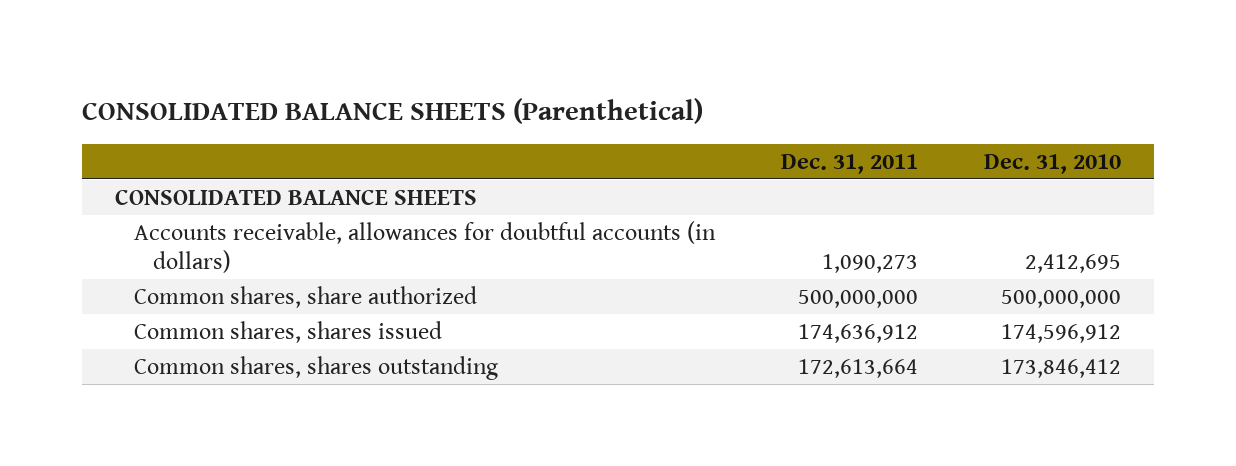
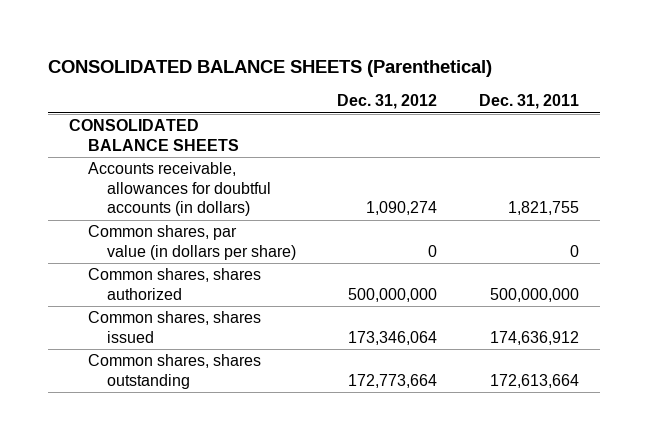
[983,153,1121,174] Dec. 31, 2010 -> none
none -> [337,94,438,110] Dec. 31, 2012
[821,254,918,274] 1,090,273 -> [507,201,579,216] 1,821,755
none -> [87,225,296,260] Common shares, par value (in dollars per share)
[134,286,478,309] Common shares, share authorized -> [87,268,261,300] Common shares, shares authorized

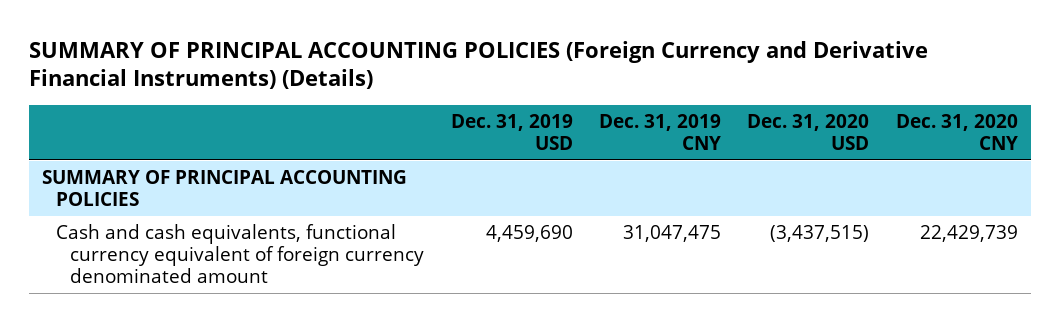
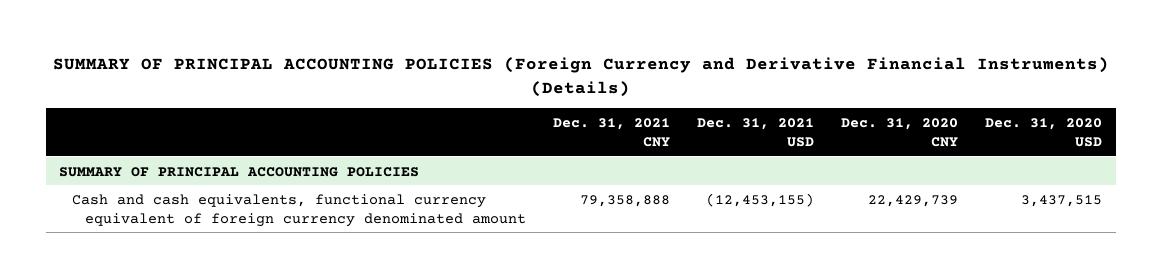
[450,113,573,150] Dec. 31, 2019 USD -> none
[598,113,721,150] Dec. 31, 2019 CNY -> none
none -> [553,117,671,147] Dec. 31, 2021 CNY
none -> [697,117,815,147] Dec. 31, 2021 USD
[770,224,870,242] (3,437,515) -> [1021,194,1103,207] 3,437,515

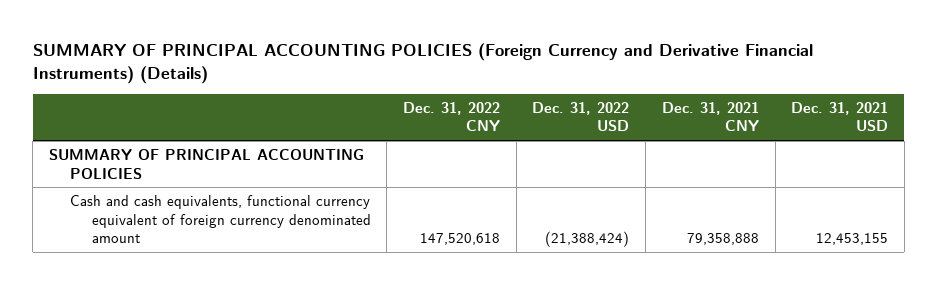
[841,117,959,147] Dec. 31, 2020 CNY -> none
[985,117,1103,147] Dec. 31, 2020 USD -> none
none -> [402,101,500,132] Dec. 31, 2022 CNY
none -> [532,101,630,132] Dec. 31, 2022 USD
[706,192,815,207] (12,453,155) -> [816,233,889,246] 12,453,155

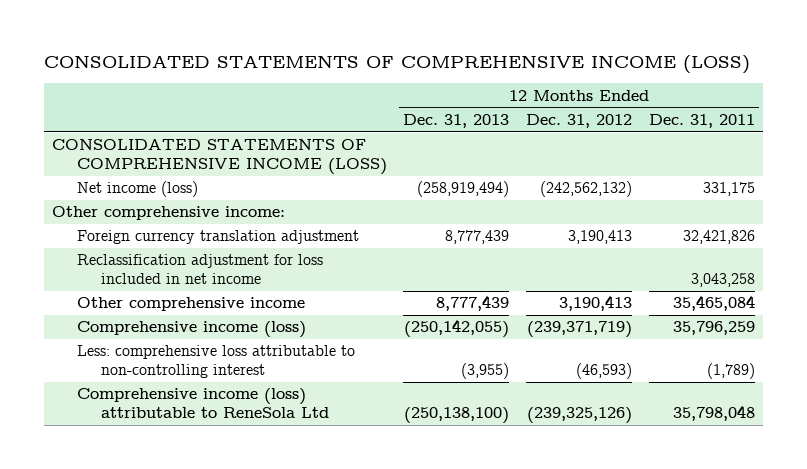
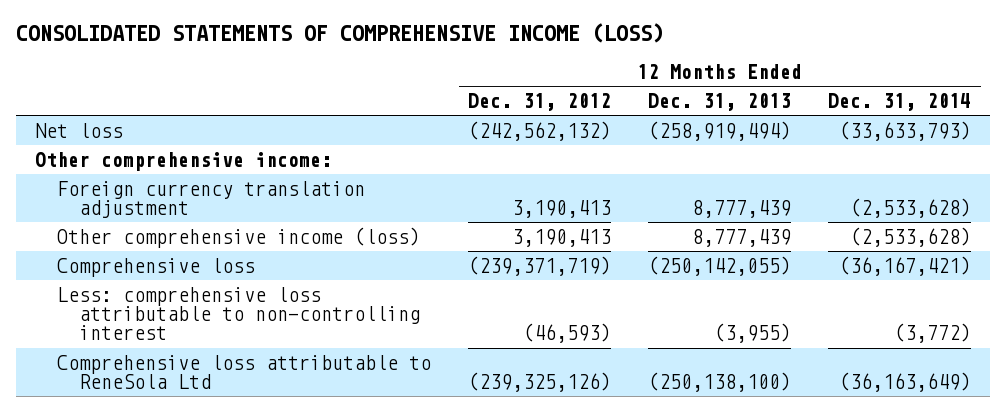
[648,114,755,129] Dec. 31, 2011 -> none
none -> [828,93,972,112] Dec. 31, 2014
[52,139,387,176] CONSOLIDATED STATEMENTS OF COMPREHENSIVE INCOME (LOSS) -> none
[76,181,198,198] Net income (loss) -> [35,122,124,138] Net loss
[76,254,323,285] Reclassification adjustment for loss included in net income -> none
[76,297,305,312] Other comprehensive income -> [57,226,421,248] Other comprehensive income (loss)
[76,321,306,339] Comprehensive income (loss) -> [57,257,256,277] Comprehensive loss
[76,388,329,419] Comprehensive income (loss) attributable to ReneSola Ltd -> [57,354,432,390] Comprehensive loss attributable to ReneSola Ltd

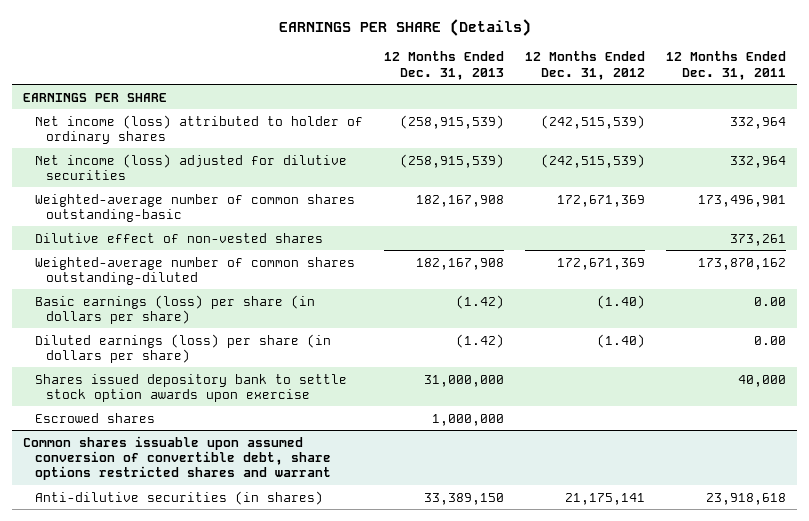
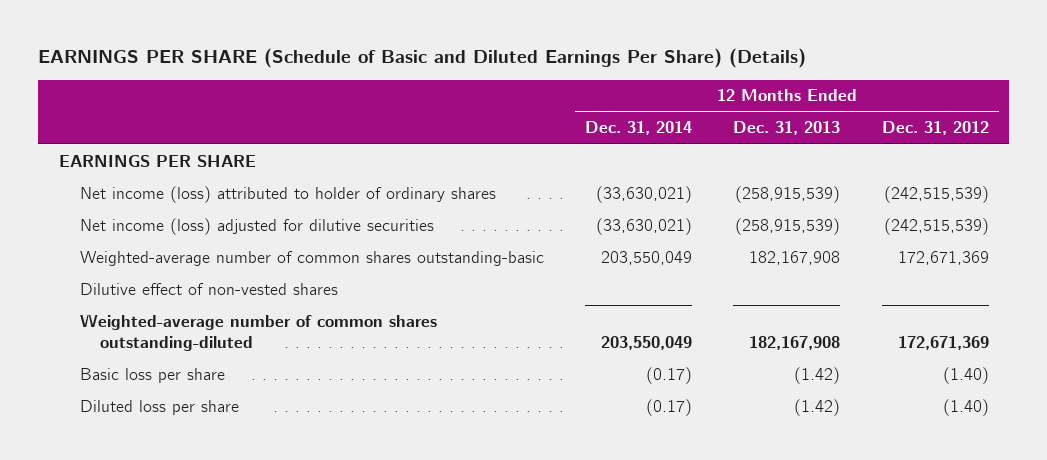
[278,19,531,37] EARNINGS PER SHARE (Details) -> [38,48,807,69] EARNINGS PER SHARE (Schedule of Basic and Diluted Earnings Per Share) (Details)
[666,51,787,80] 12 Months Ended Dec. 31, 2011 -> none
none -> [584,121,692,136] Dec. 31, 2014
[34,373,347,402] Shares issued depository bank to settle stock option awards upon exercise -> none
[34,412,155,423] Escrowed shares -> none
[22,435,331,481] Common shares issuable upon assumed conversion of convertible debt, share options restricted shares and warrant -> none
[34,490,323,505] Anti-dilutive securities (in shares) -> none
[34,294,315,324] Basic earnings (loss) per share (in dollars per share) -> [79,367,225,383] Basic loss per share
[34,333,331,363] Diluted earnings (loss) per share (in dollars per share) -> [79,399,239,415] Diluted loss per share

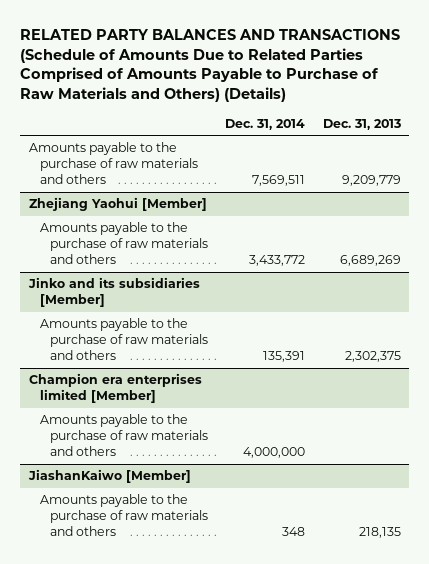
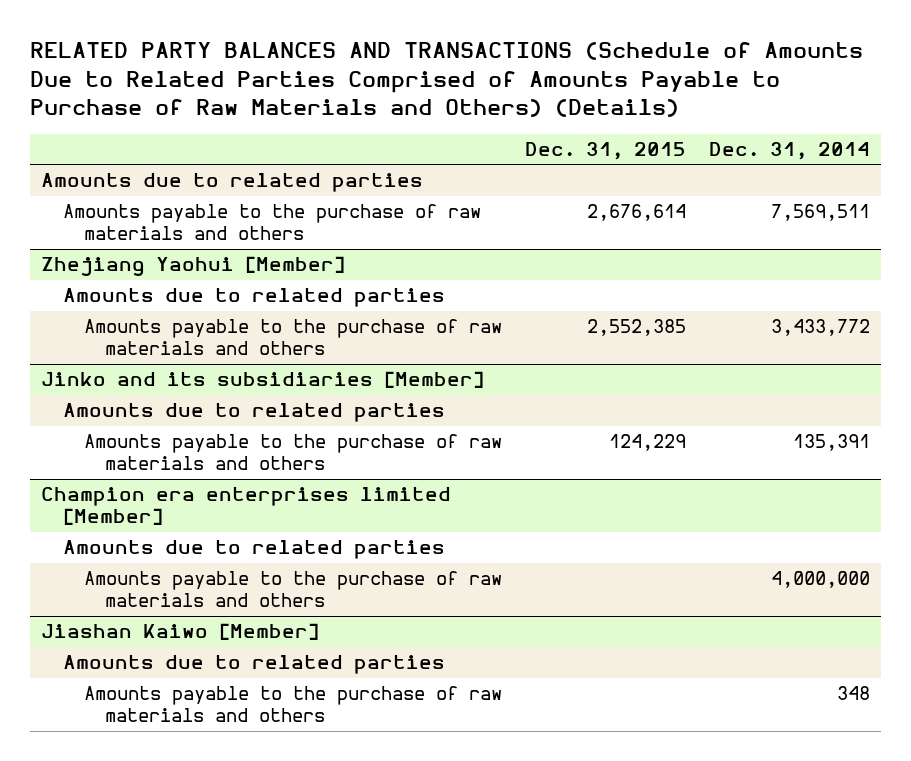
[322,118,401,130] Dec. 31, 2013 -> none
none -> [524,142,686,161] Dec. 31, 2015
none -> [41,173,424,193] Amounts due to related parties
none -> [62,288,445,308] Amounts due to related parties
none -> [62,403,445,423] Amounts due to related parties
none -> [62,540,445,560] Amounts due to related parties
[27,469,191,484] JiashanKaiwo [Member] -> [41,623,320,641] Jiashan Kaiwo [Member]
none -> [62,655,445,675] Amounts due to related parties

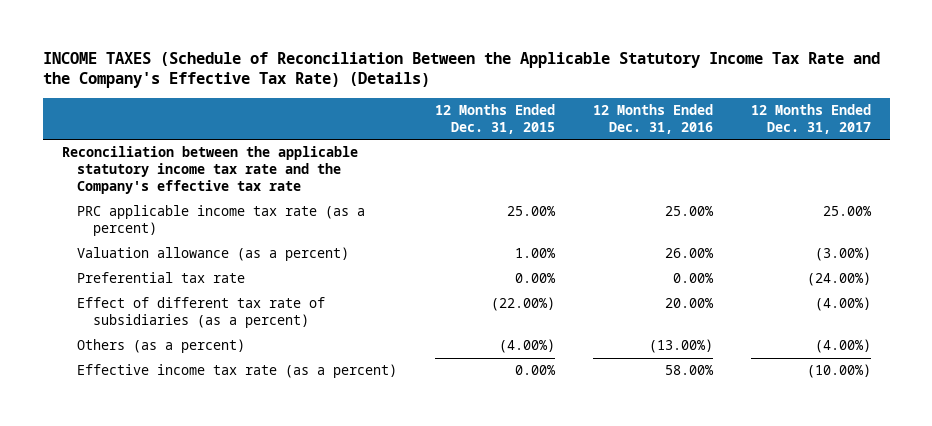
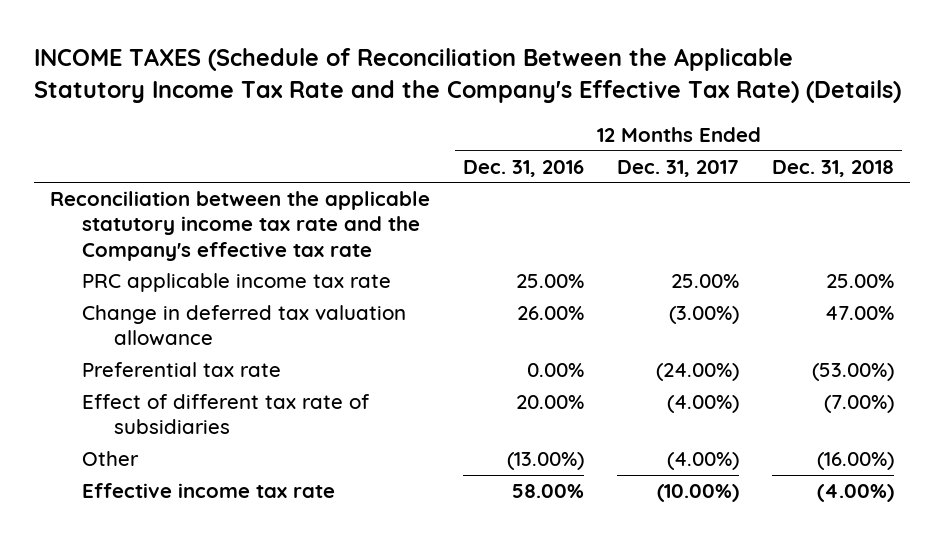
[435,103,556,134] 12 Months Ended Dec. 31, 2015 -> none
none -> [771,159,894,177] Dec. 31, 2018
[77,205,366,237] PRC applicable income tax rate (as a percent) -> [82,273,392,293] PRC applicable income tax rate
[77,247,350,262] Valuation allowance (as a percent) -> [82,305,407,347] Change in deferred tax valuation allowance
[77,297,326,329] Effect of different tax rate of subsidiaries (as a percent) -> [82,394,371,435] Effect of different tax rate of subsidiaries
[77,339,246,354] Others (as a percent) -> [82,451,140,467] Other
[77,364,398,379] Effective income tax rate (as a percent) -> [82,483,336,499] Effective income tax rate

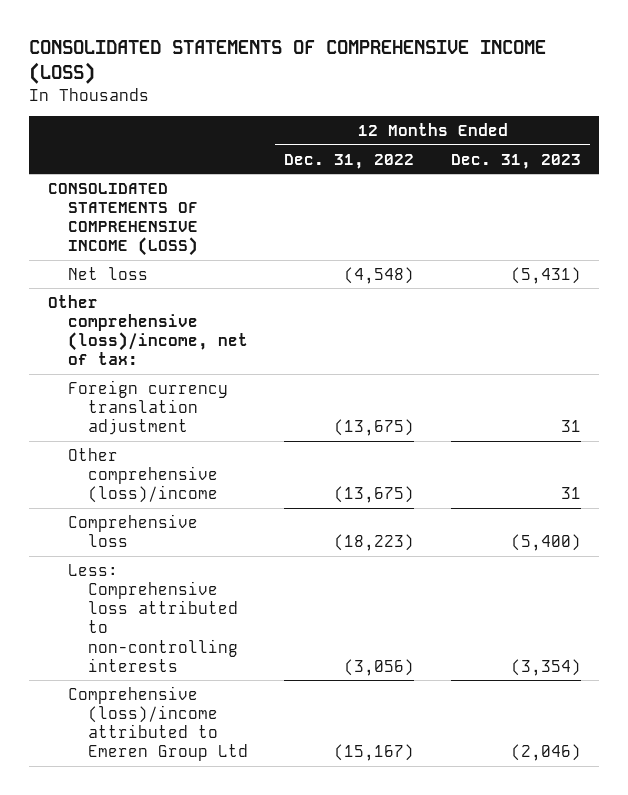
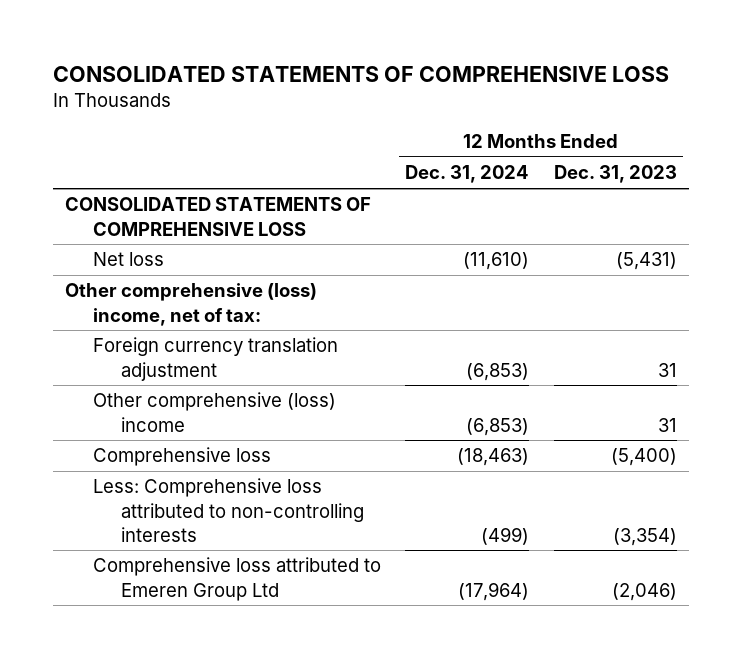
[29,40,547,84] CONSOLIDATED STATEMENTS OF COMPREHENSIVE INCOME (LOSS) -> [53,66,670,83] CONSOLIDATED STATEMENTS OF COMPREHENSIVE LOSS
[284,153,415,169] Dec. 31, 2022 -> none
none -> [405,165,530,184] Dec. 31, 2024
[47,182,198,257] CONSOLIDATED STATEMENTS OF COMPREHENSIVE INCOME (LOSS) -> [65,197,372,236] CONSOLIDATED STATEMENTS OF COMPREHENSIVE LOSS
[47,294,248,366] Other comprehensive (loss)/income, net of tax: -> [65,283,318,326] Other comprehensive (loss) income, net of tax:
[67,447,219,504] Other comprehensive (loss)/income -> [93,392,337,432] Other comprehensive (loss) income
[67,685,249,762] Comprehensive (loss)/income attributed to Emeren Group Ltd -> [93,557,382,601] Comprehensive loss attributed to Emeren Group Ltd

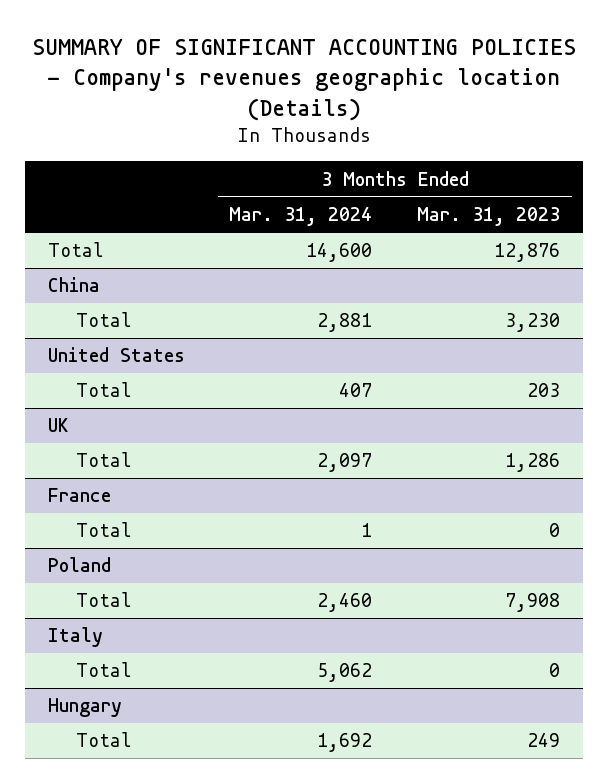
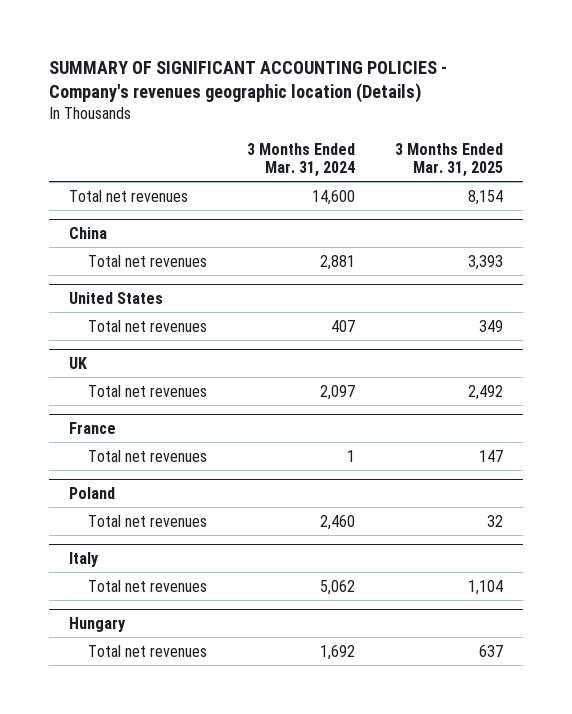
[417,207,561,227] Mar. 31, 2023 -> none
none -> [395,142,504,177] 3 Months Ended Mar. 31, 2025
[47,242,104,258] Total -> [69,189,189,202] Total net revenues
[76,312,133,328] Total -> [88,254,208,267] Total net revenues
[76,382,133,398] Total -> [88,319,208,332] Total net revenues
[76,452,133,468] Total -> [88,384,208,397] Total net revenues
[76,522,133,538] Total -> [88,449,208,462] Total net revenues
[76,592,133,608] Total -> [88,514,208,527] Total net revenues
[76,662,133,678] Total -> [88,579,208,592] Total net revenues
[76,732,133,748] Total -> [88,644,208,657] Total net revenues

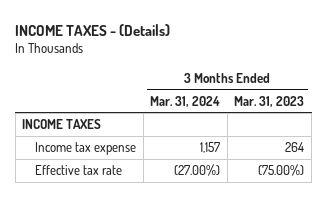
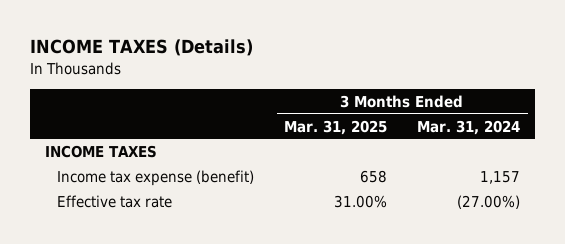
[15,23,171,36] INCOME TAXES - (Details) -> [30,39,254,57] INCOME TAXES (Details)
[234,95,305,107] Mar. 31, 2023 -> none
none -> [284,119,388,135] Mar. 31, 2025
[35,142,137,156] Income tax expense -> [57,169,255,186] Income tax expense (benefit)

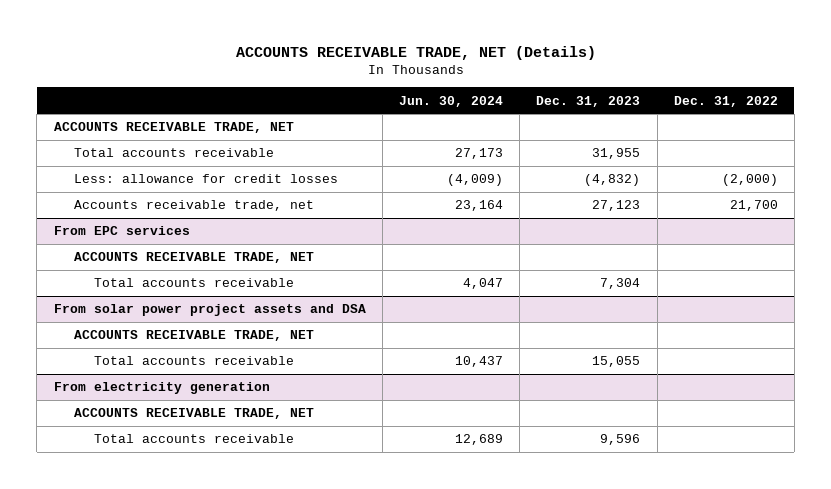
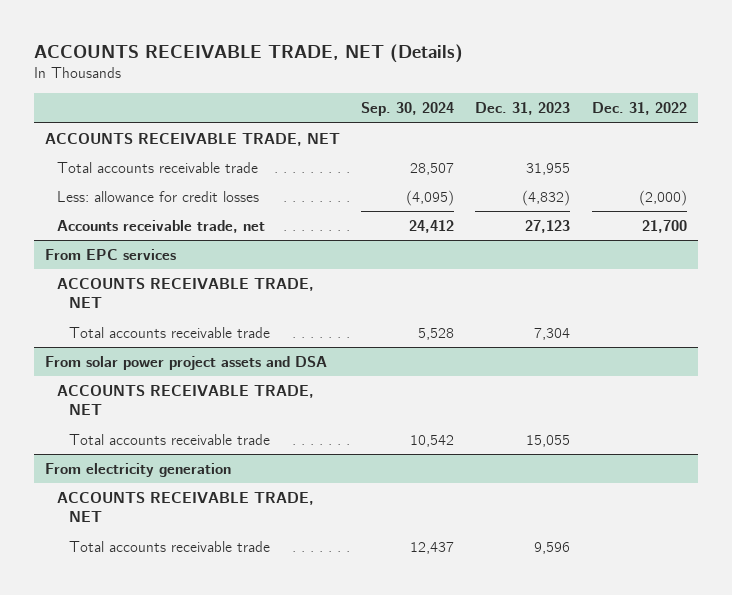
[398,95,503,107] Jun. 30, 2024 -> none
none -> [361,102,455,117] Sep. 30, 2024
[73,148,274,158] Total accounts receivable -> [57,161,259,173] Total accounts receivable trade
[94,278,295,288] Total accounts receivable -> [69,326,271,338] Total accounts receivable trade
[94,356,295,366] Total accounts receivable -> [69,433,271,445] Total accounts receivable trade
[94,434,295,444] Total accounts receivable -> [69,540,271,552] Total accounts receivable trade

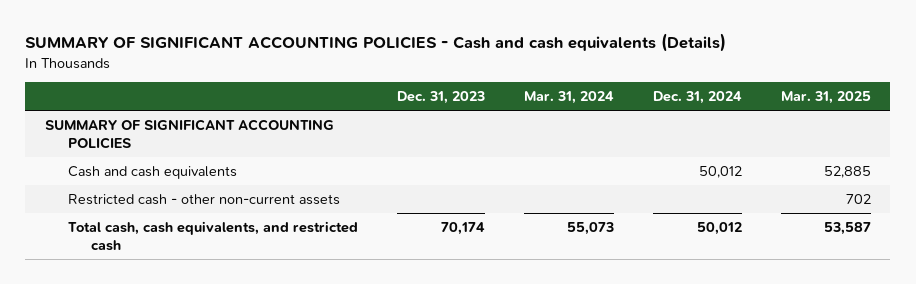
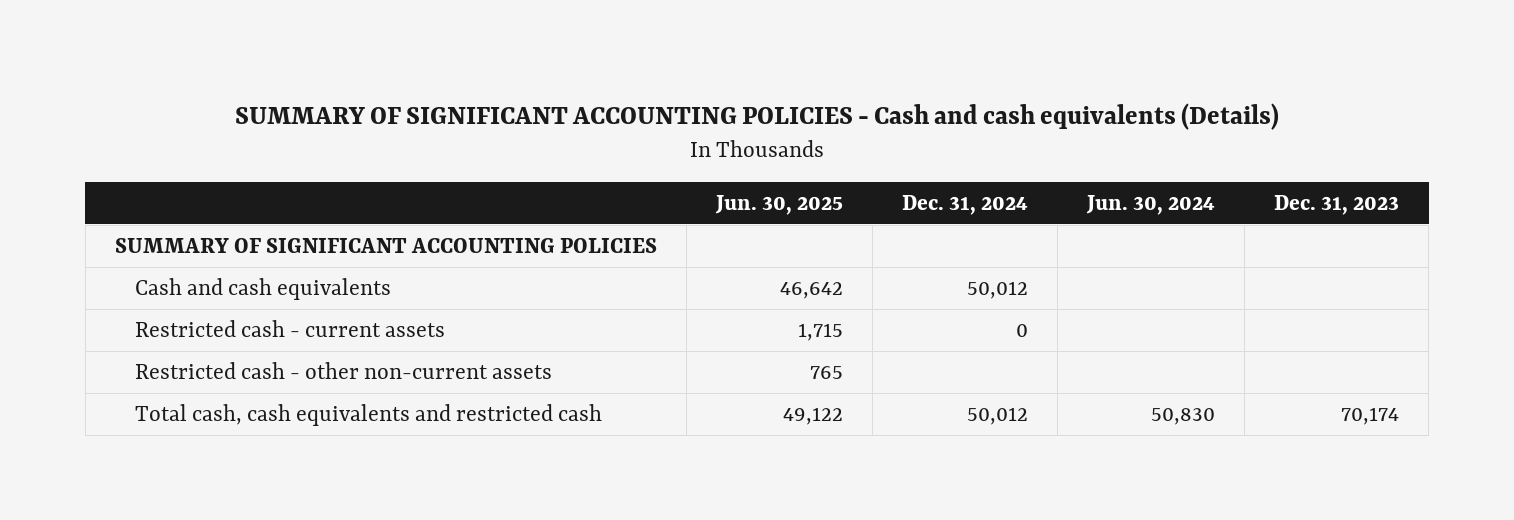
[523,91,614,105] Mar. 31, 2024 -> none
[780,91,871,105] Mar. 31, 2025 -> none
none -> [714,194,843,215] Jun. 30, 2025
none -> [1086,194,1216,215] Jun. 30, 2024
none -> [135,320,446,338] Restricted cash - current assets
[68,220,359,252] Total cash, cash equivalents, and restricted cash -> [135,404,603,427] Total cash, cash equivalents and restricted cash

